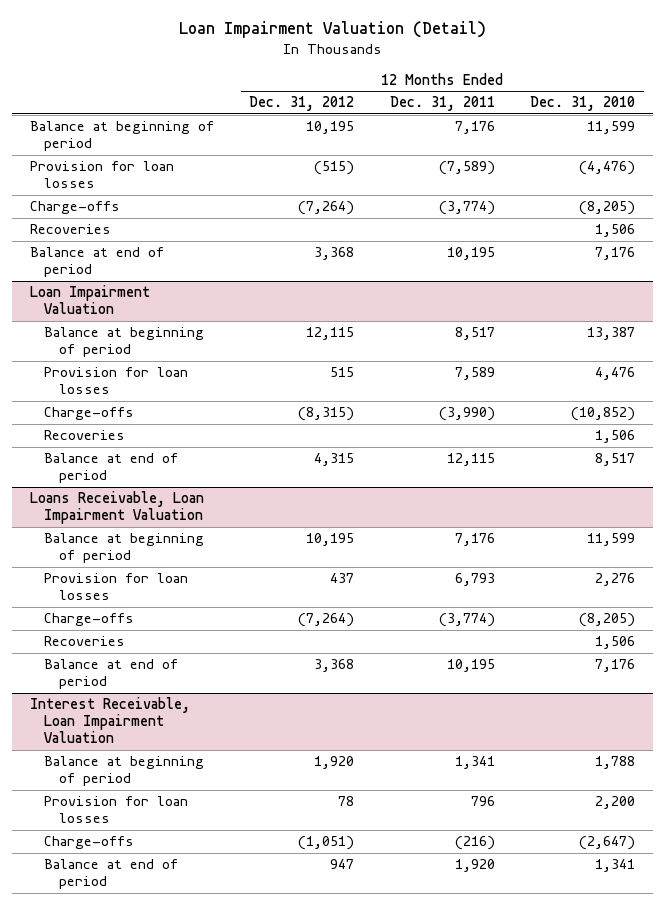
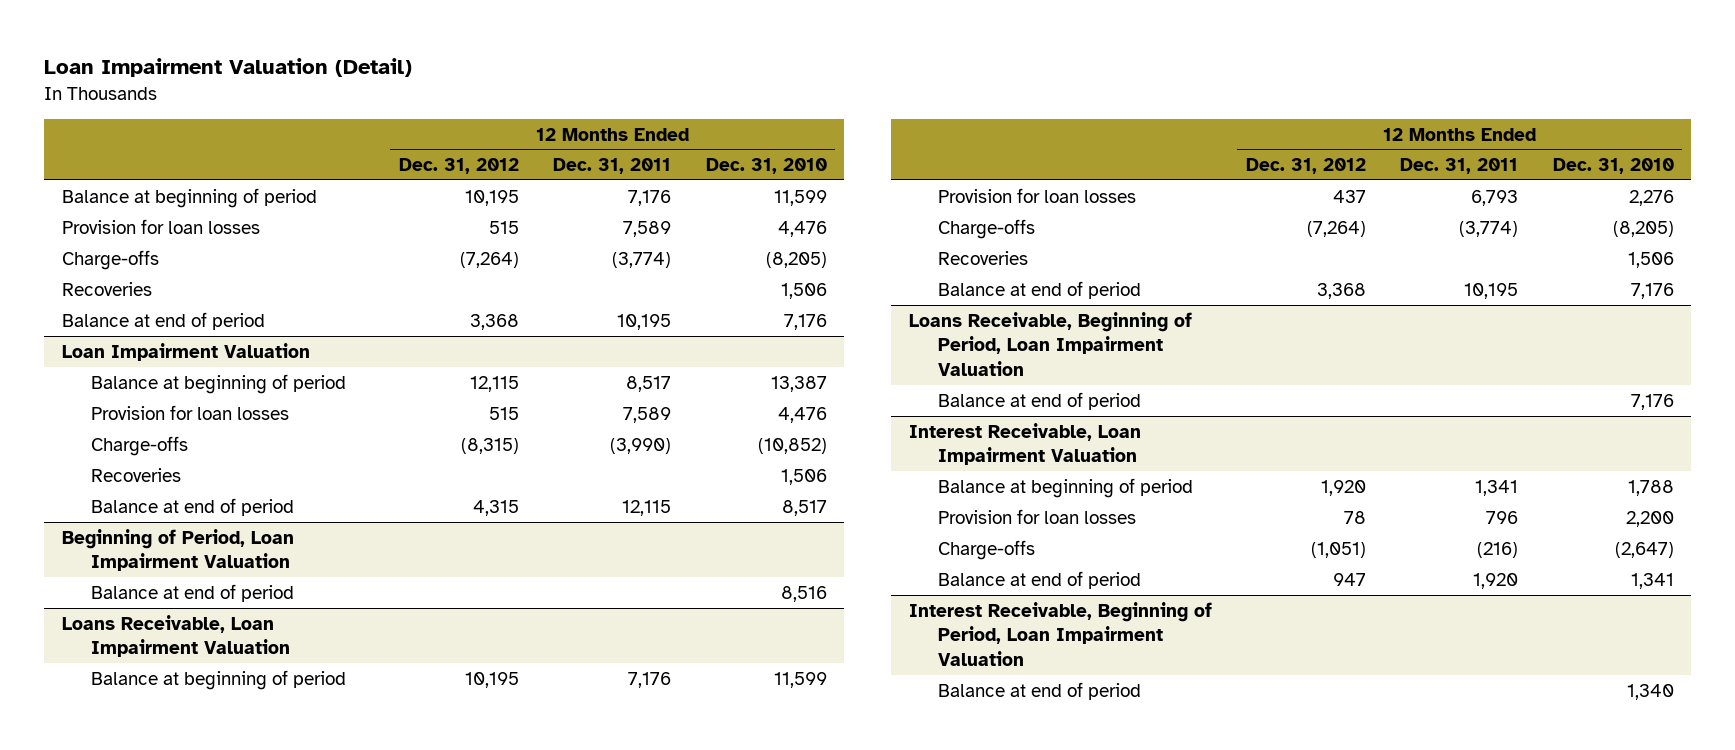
[314,161,355,176] (515) -> [488,220,519,234] 515
[438,161,495,176] (7,589) -> [623,220,672,237] 7,589
[579,161,636,176] (4,476) -> [777,220,827,237] 4,476
none -> [61,528,294,572] Beginning of Period, Loan Impairment Valuation
none -> [90,583,294,602] Balance at end of period
none -> [908,311,1192,376] Loans Receivable, Beginning of Period, Loan Impairment Valuation
none -> [937,391,1141,410] Balance at end of period
none -> [908,601,1212,666] Interest Receivable, Beginning of Period, Loan Impairment Valuation
none -> [937,681,1141,700] Balance at end of period

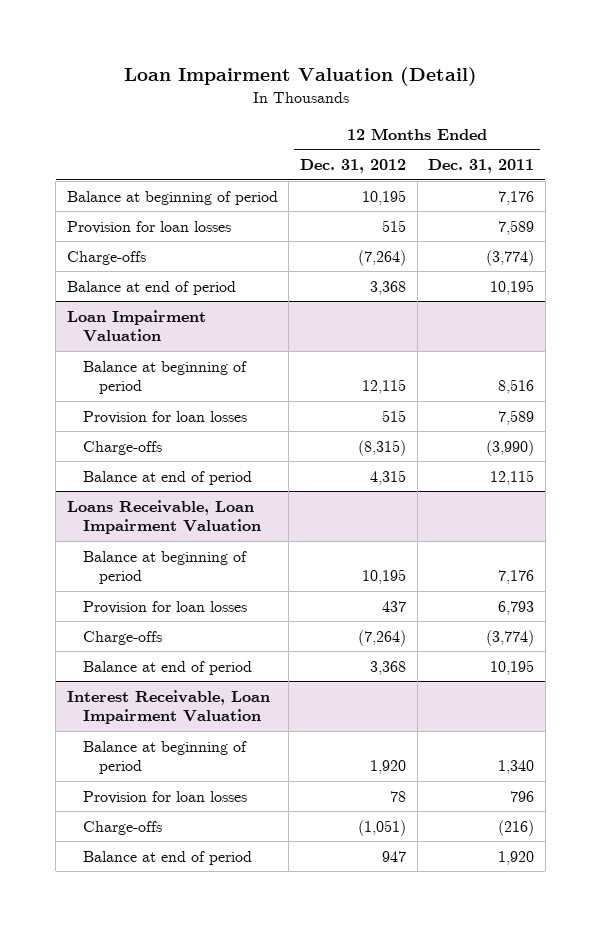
[705,158,827,175] Dec. 31, 2010 -> none
[61,281,152,296] Recoveries -> none
[626,375,672,392] 8,517 -> [498,379,535,395] 8,516
[90,467,181,482] Recoveries -> none
[61,528,294,572] Beginning of Period, Loan Impairment Valuation -> none
[90,583,294,602] Balance at end of period -> none
[937,250,1028,265] Recoveries -> none
[908,311,1192,376] Loans Receivable, Beginning of Period, Loan Impairment Valuation -> none
[937,391,1141,410] Balance at end of period -> none
[1475,479,1519,496] 1,341 -> [498,760,535,775] 1,340
[908,601,1212,666] Interest Receivable, Beginning of Period, Loan Impairment Valuation -> none
[937,681,1141,700] Balance at end of period -> none

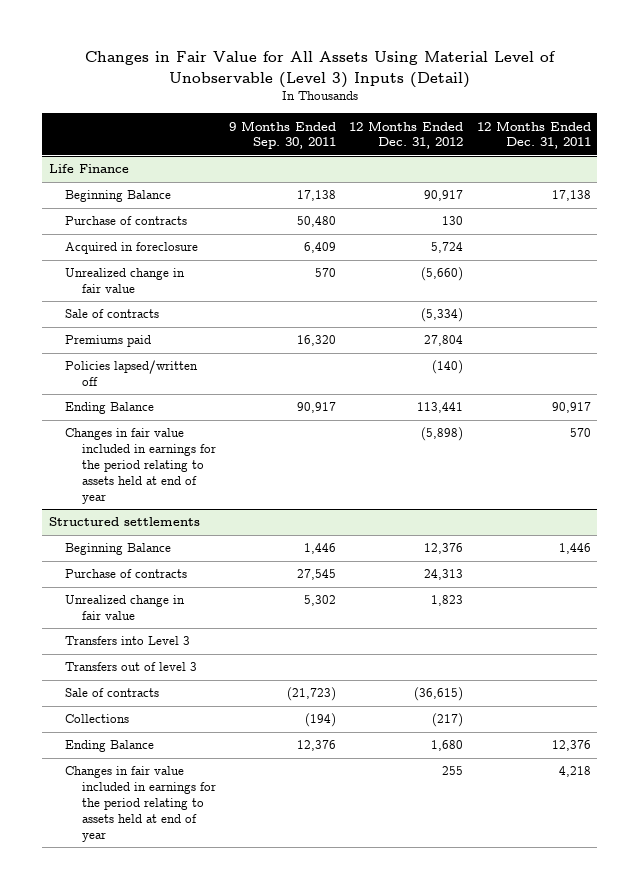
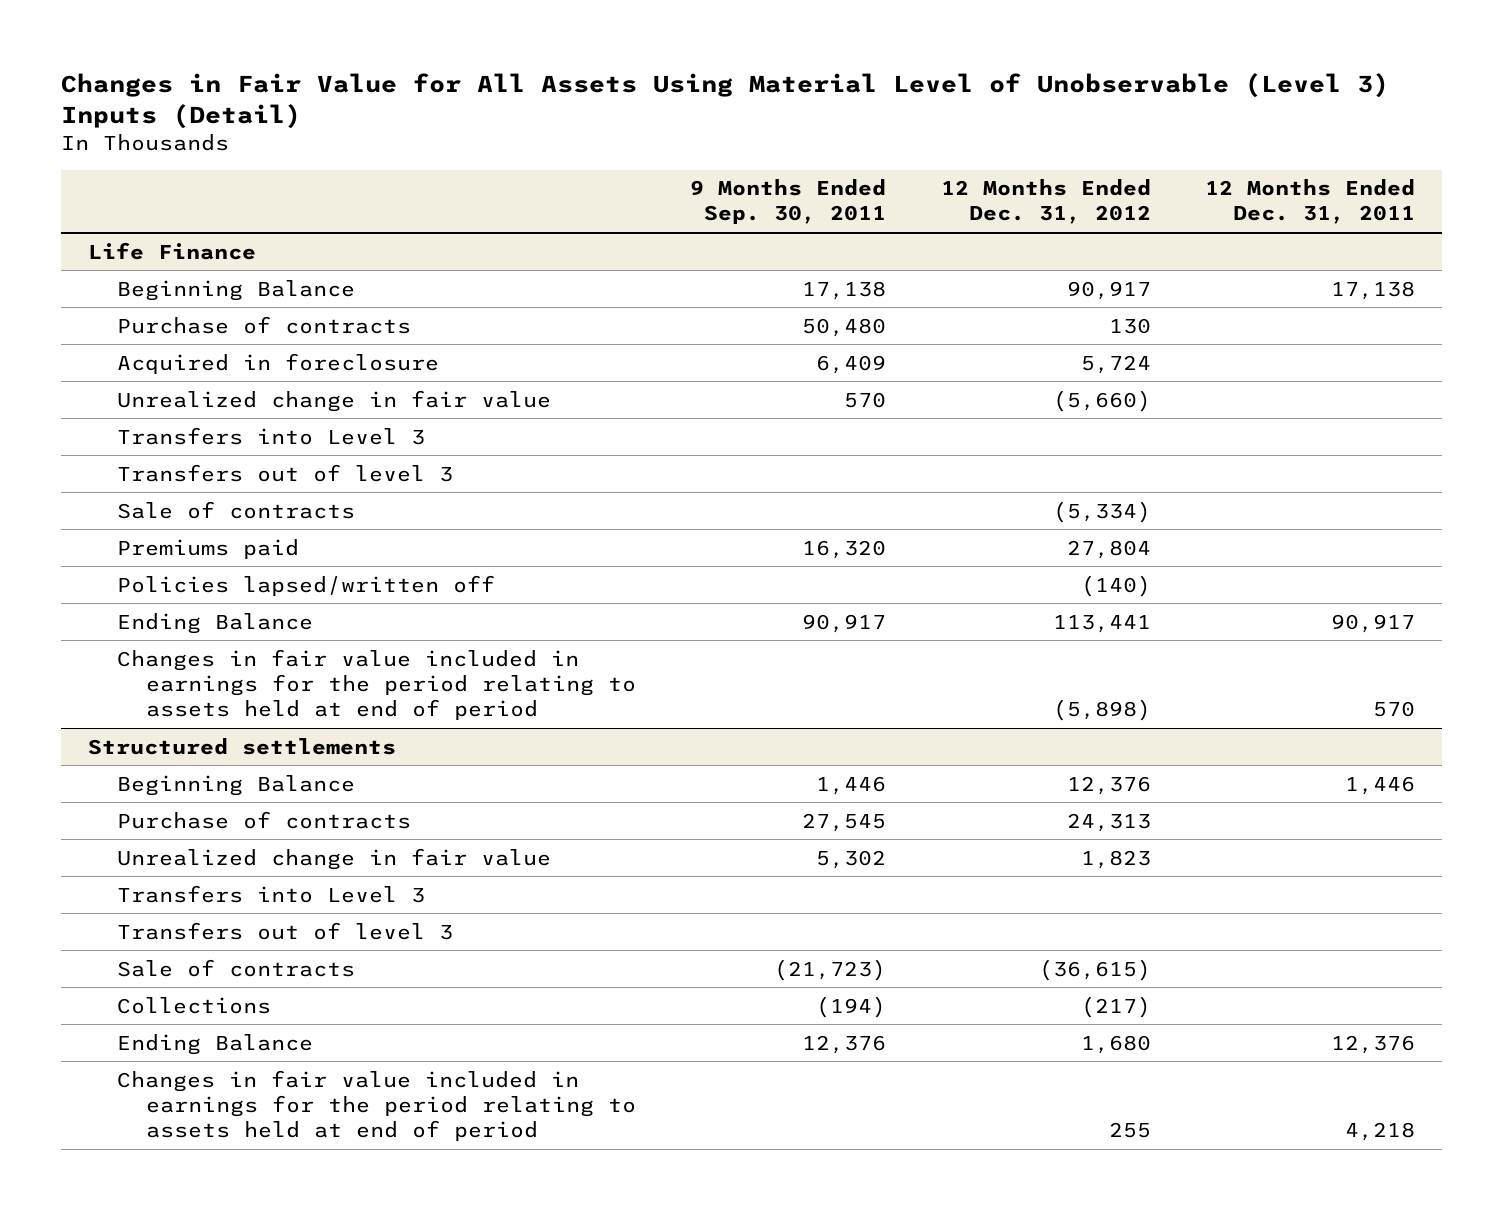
none -> [117,426,426,445] Transfers into Level 3
none -> [117,463,454,482] Transfers out of level 3
[65,428,216,504] Changes in fair value included in earnings for the period relating to assets held at end of year -> [117,648,637,721] Changes in fair value included in earnings for the period relating to assets held at end of period
[65,766,216,842] Changes in fair value included in earnings for the period relating to assets held at end of year -> [117,1069,637,1142] Changes in fair value included in earnings for the period relating to assets held at end of period

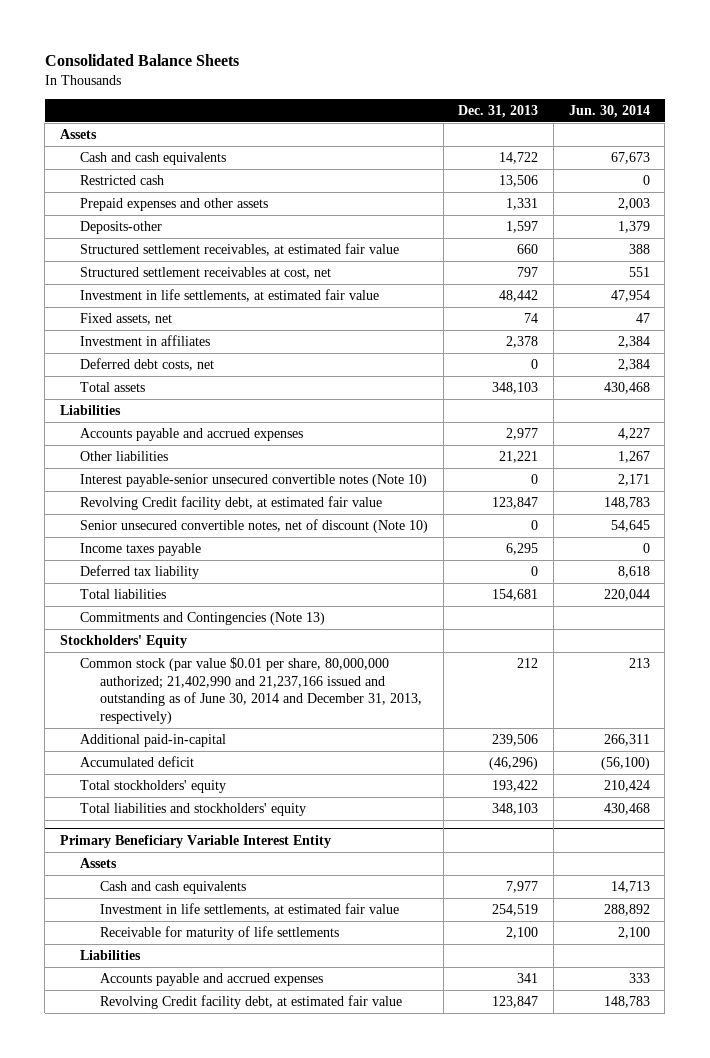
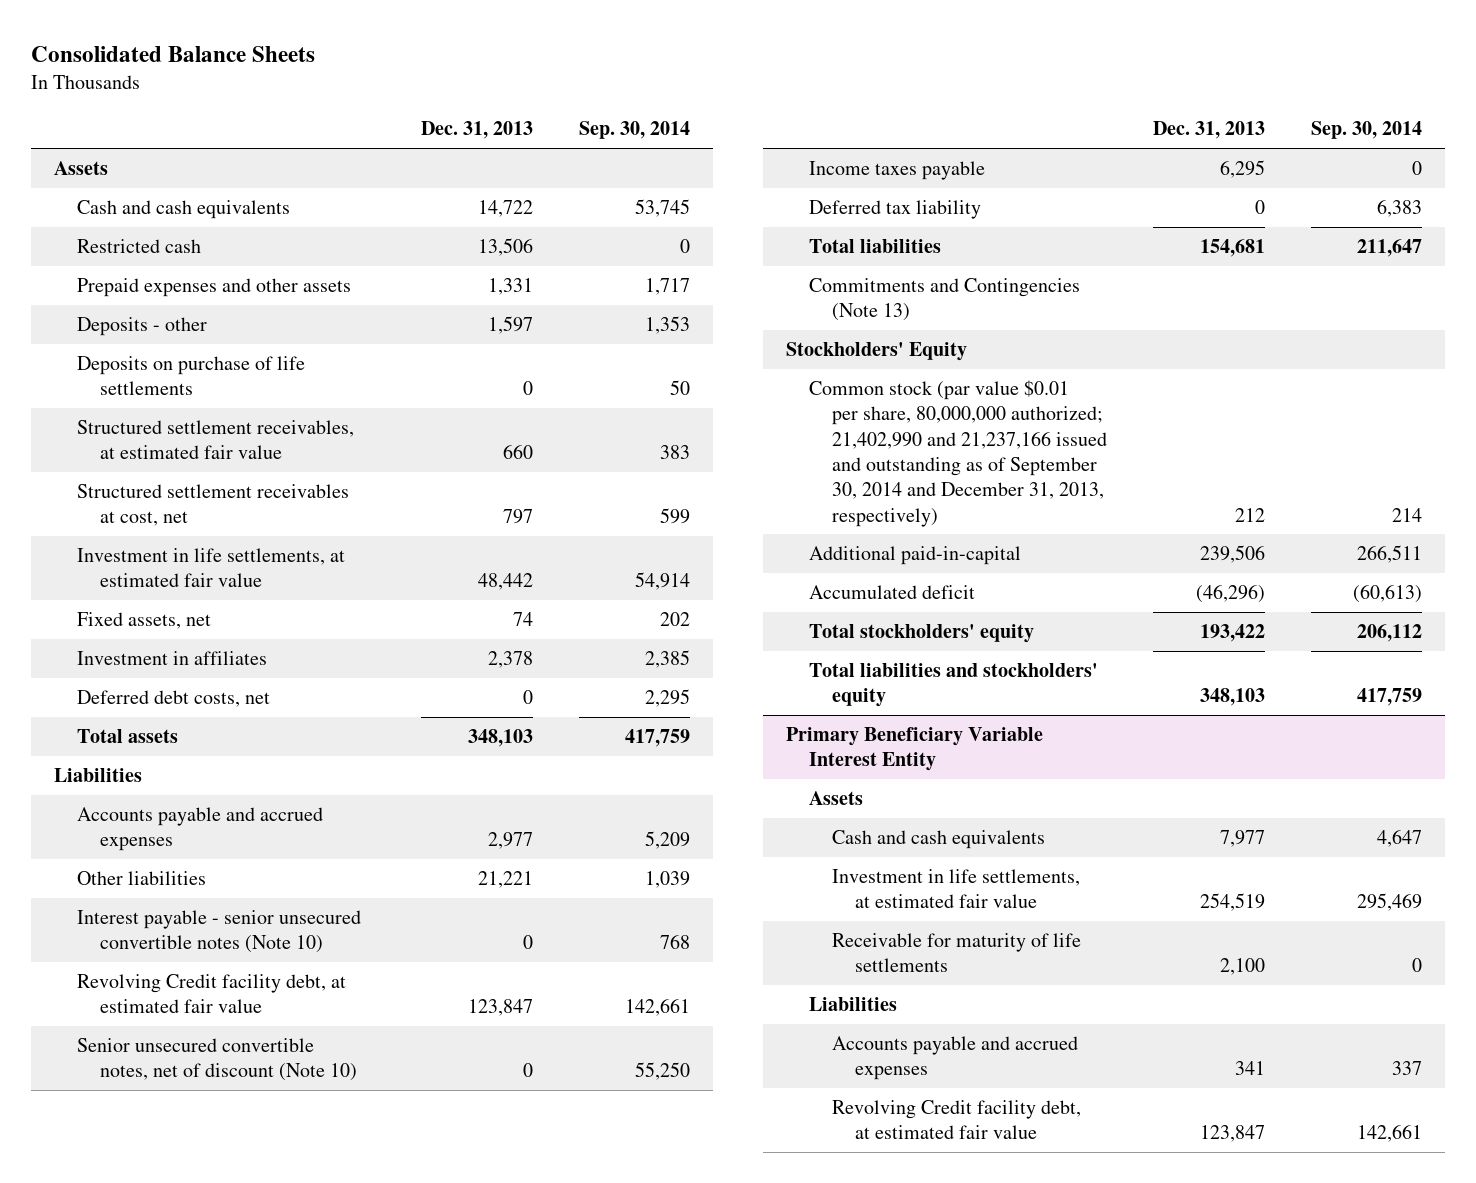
[568,105,650,119] Jun. 30, 2014 -> none
none -> [578,121,690,140] Sep. 30, 2014
[79,220,162,234] Deposits-other -> [77,317,208,337] Deposits - other
none -> [77,356,306,396] Deposits on purchase of life settlements
[79,473,427,487] Interest payable-senior unsecured convertible notes (Note 10) -> [77,910,362,954] Interest payable - senior unsecured convertible notes (Note 10)
[79,656,422,724] Common stock (par value $0.01 per share, 80,000,000 authorized; 21,402,990 and 21,237,166 issued and outstanding as of June 30, 2014 and December 31, 2013, respectively) -> [809,380,1107,527] Common stock (par value $0.01 per share, 80,000,000 authorized; 21,402,990 and 21,237,166 issued and outstanding as of September 30, 2014 and December 31, 2013, respectively)

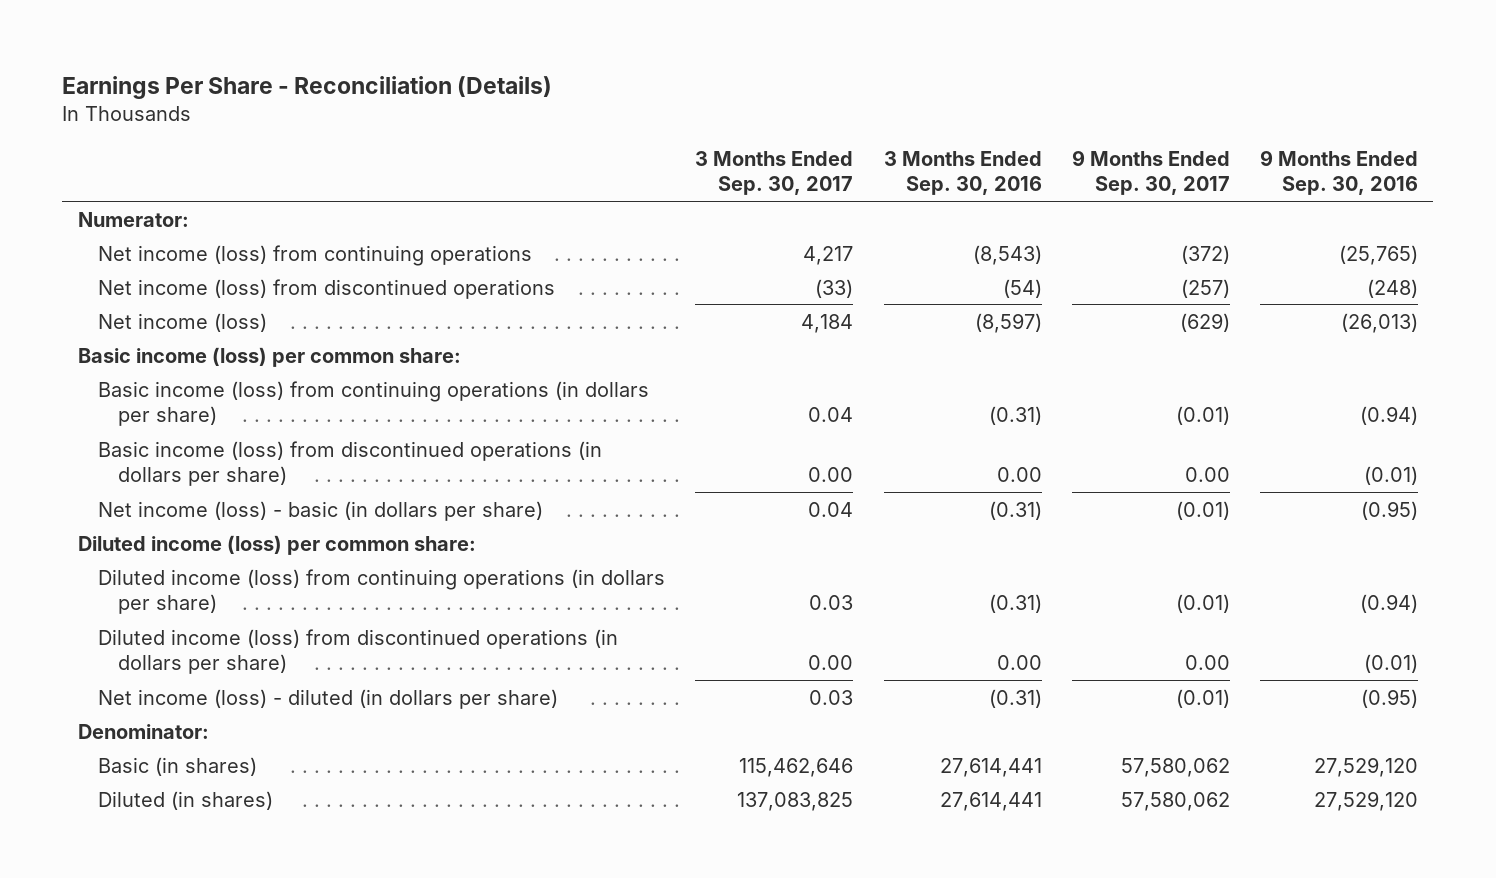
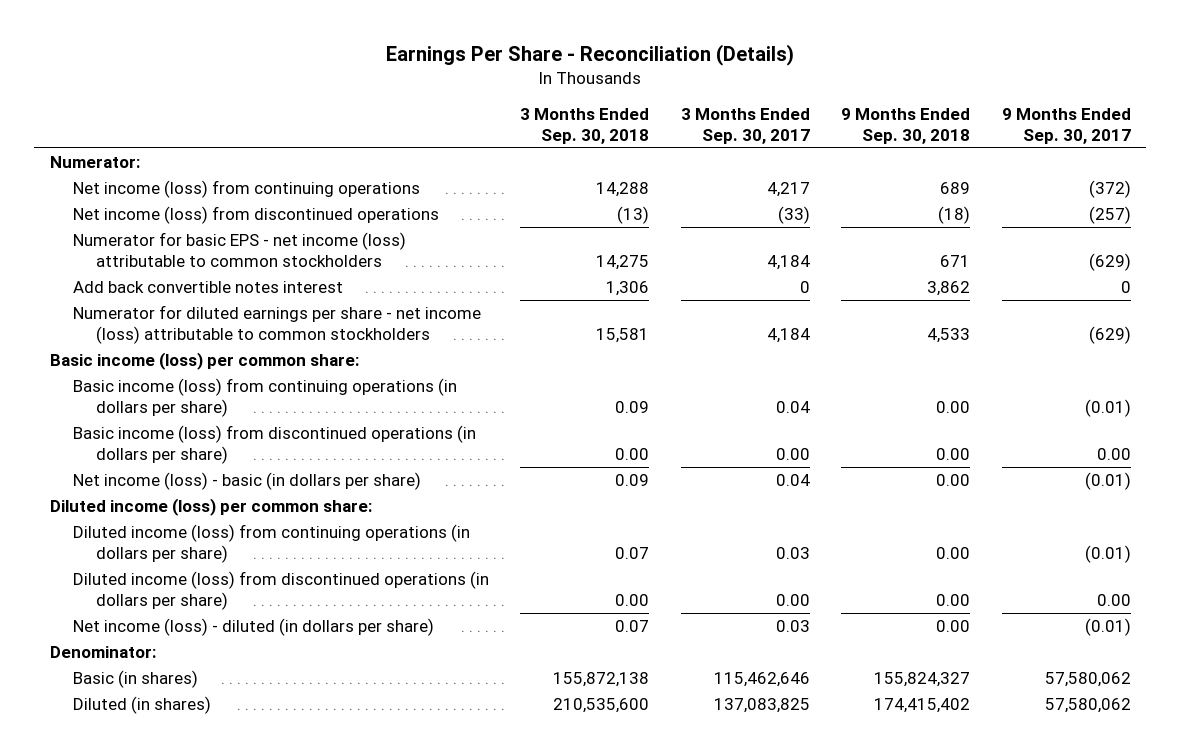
[883,150,1042,196] 3 Months Ended Sep. 30, 2016 -> none
[1260,149,1419,196] 9 Months Ended Sep. 30, 2016 -> none
none -> [520,107,650,145] 3 Months Ended Sep. 30, 2018
none -> [841,107,971,145] 9 Months Ended Sep. 30, 2018
[97,312,267,332] Net income (loss) -> [73,231,407,268] Numerator for basic EPS - net income (loss) attributable to common stockholders
none -> [73,280,344,293] Add back convertible notes interest
none -> [73,304,482,345] Numerator for diluted earnings per share - net income (loss) attributable to common stockholders

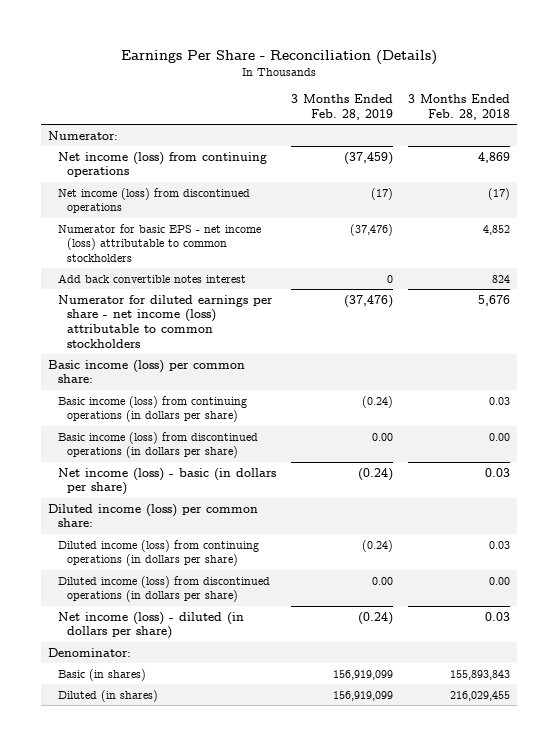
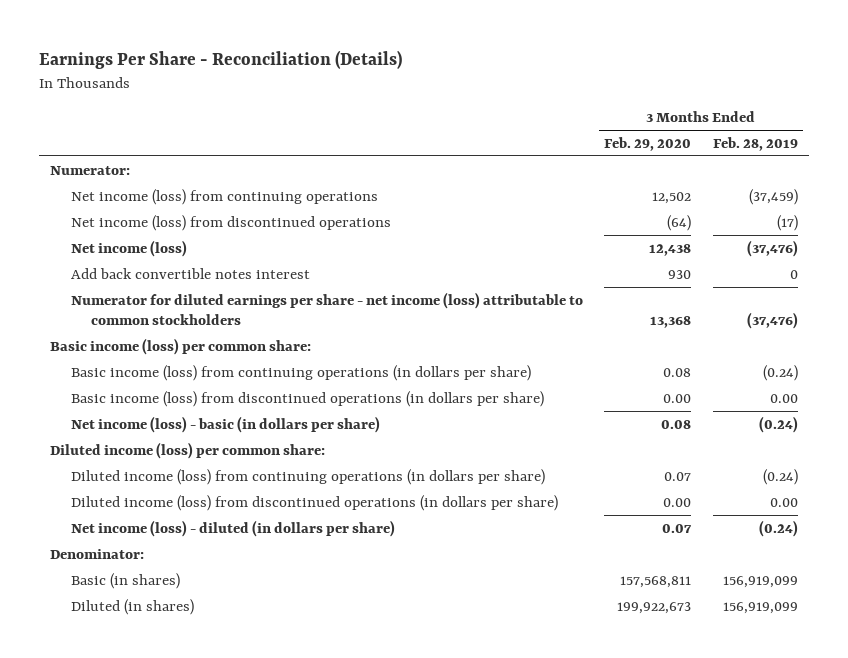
[407,94,510,120] 3 Months Ended Feb. 28, 2018 -> none
none -> [604,136,692,151] Feb. 29, 2020
[57,223,261,262] Numerator for basic EPS - net income (loss) attributable to common stockholders -> [70,239,187,257] Net income (loss)

